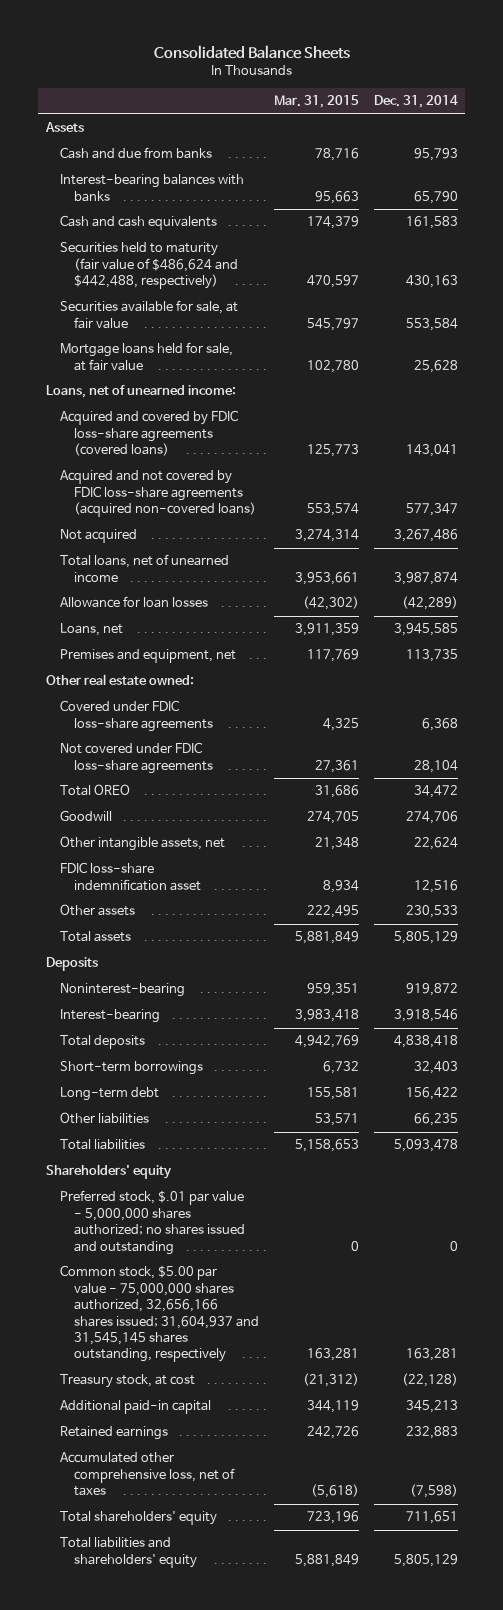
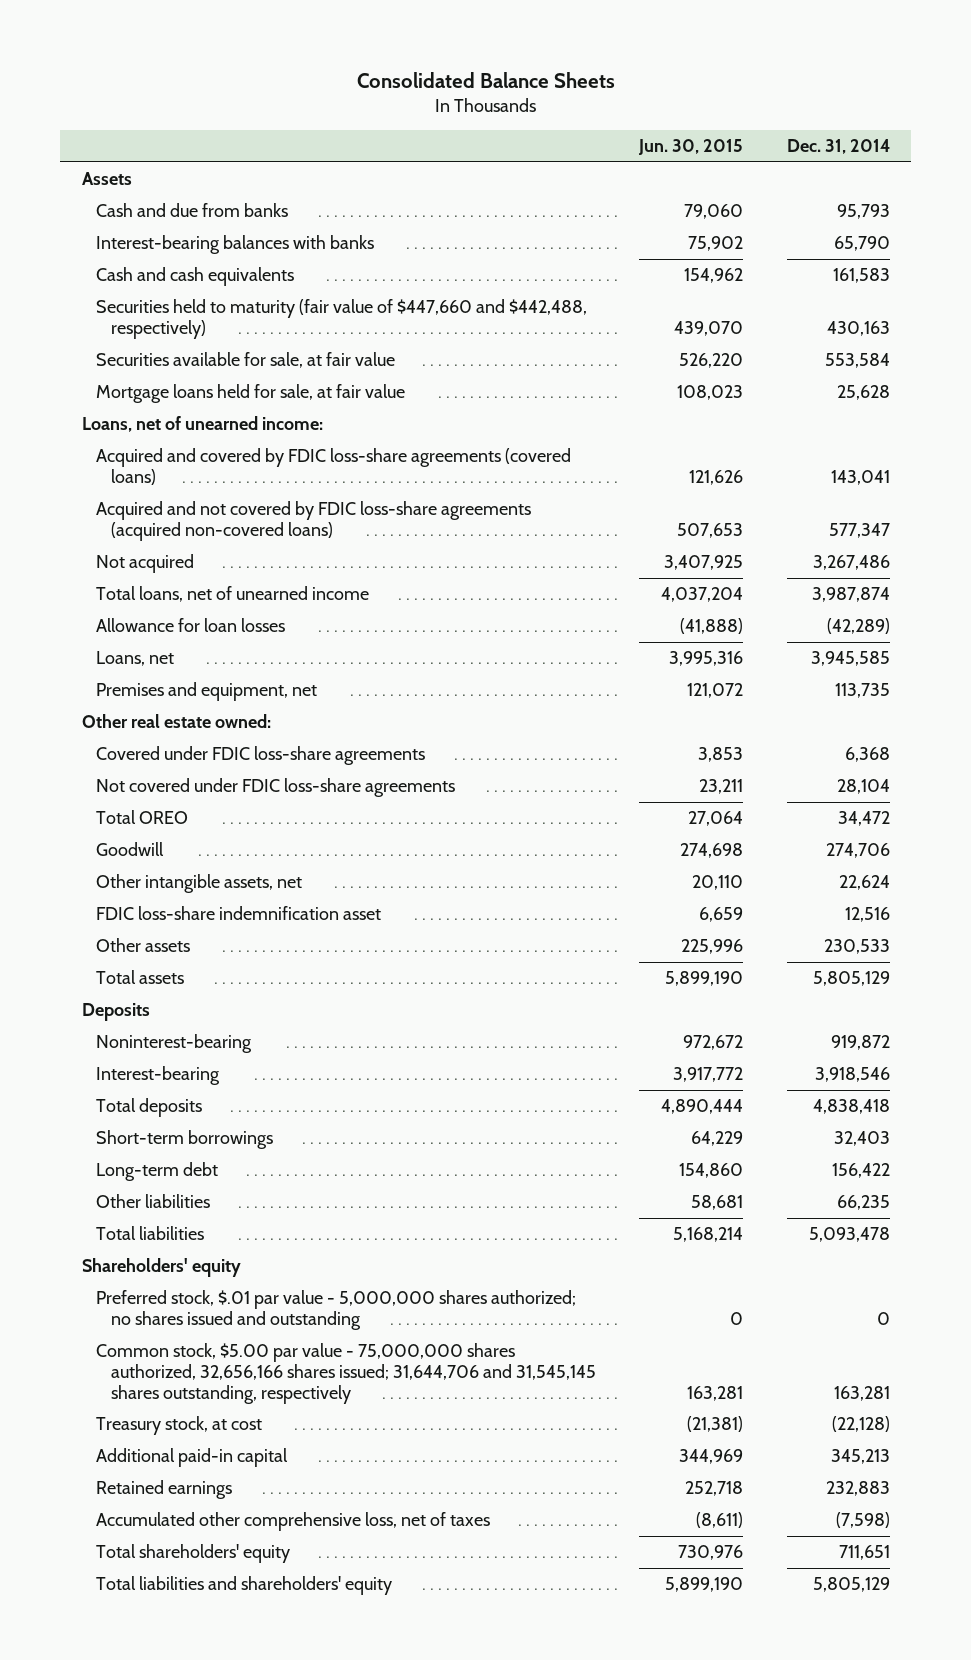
[273,95,359,109] Mar. 31, 2015 -> none
none -> [638,138,744,155] Jun. 30, 2015
[59,242,239,290] Securities held to maturity (fair value of $486,624 and $442,488, respectively) -> [96,299,588,339] Securities held to maturity (fair value of $447,660 and $442,488, respectively)
[59,1265,260,1363] Common stock, $5.00 par value - 75,000,000 shares authorized, 32,656,166 shares issued; 31,604,937 and 31,545,145 shares outstanding, respectively -> [96,1343,597,1404] Common stock, $5.00 par value - 75,000,000 shares authorized, 32,656,166 shares issued; 31,644,706 and 31,545,145 shares outstanding, respectively

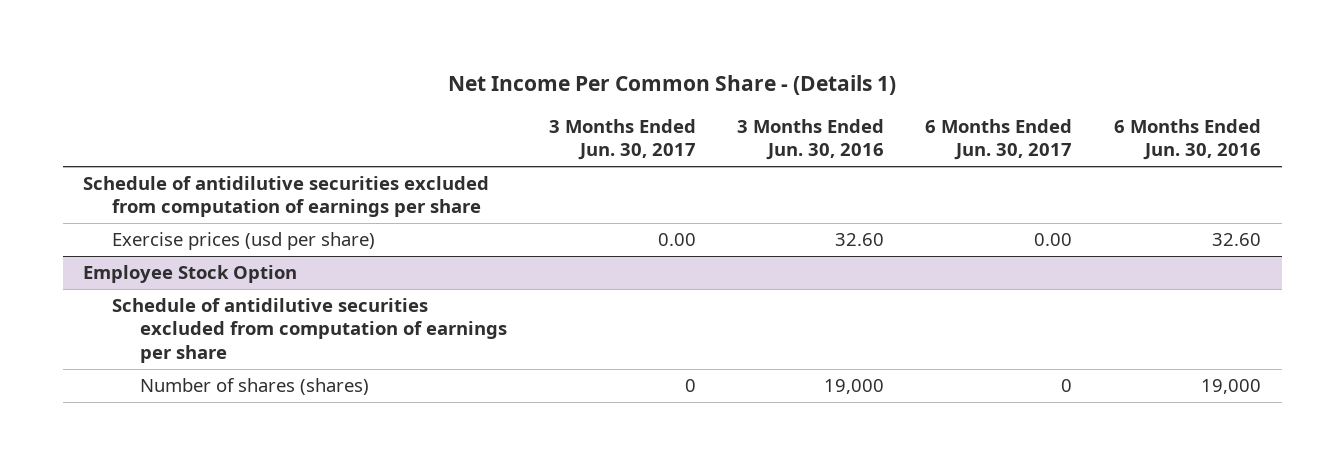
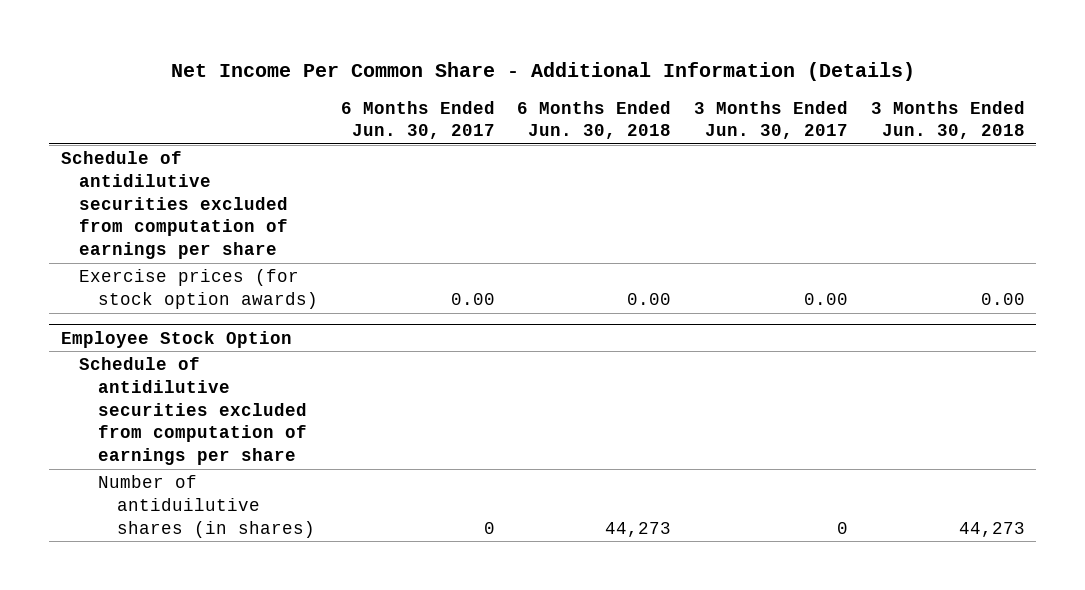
[448,75,897,96] Net Income Per Common Share - (Details 1) -> [170,61,915,81] Net Income Per Common Share - Additional Information (Details)
[737,119,885,161] 3 Months Ended Jun. 30, 2016 -> none
[1113,119,1261,161] 6 Months Ended Jun. 30, 2016 -> none
none -> [517,100,672,140] 6 Months Ended Jun. 30, 2018
none -> [870,100,1025,140] 3 Months Ended Jun. 30, 2018
[111,232,375,251] Exercise prices (usd per share) -> [79,269,318,309] Exercise prices (for stock option awards)
[140,378,370,396] Number of shares (shares) -> [97,475,315,538] Number of antiduilutive shares (in shares)

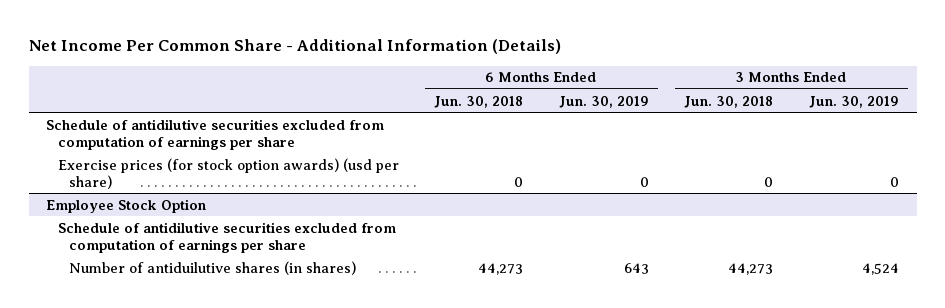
[340,100,495,140] 6 Months Ended Jun. 30, 2017 -> none
[693,100,848,140] 3 Months Ended Jun. 30, 2017 -> none
none -> [558,95,649,108] Jun. 30, 2019
none -> [808,95,899,108] Jun. 30, 2019
[79,269,318,309] Exercise prices (for stock option awards) -> [57,157,399,189] Exercise prices (for stock option awards) (usd per share)
[627,292,672,305] 0.00 -> [514,176,524,187] 0
[980,292,1025,305] 0.00 -> [764,176,774,187] 0

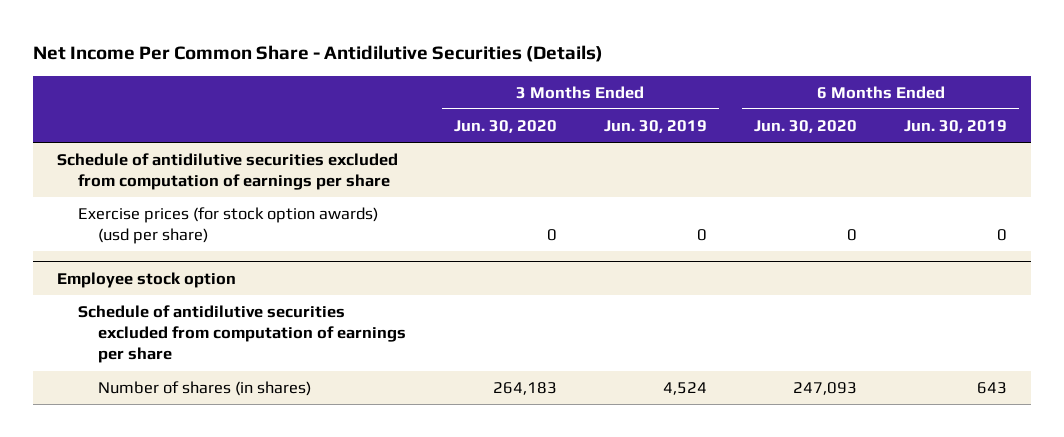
[28,39,561,55] Net Income Per Common Share - Additional Information (Details) -> [33,45,604,63] Net Income Per Common Share - Antidilutive Securities (Details)
[434,95,524,108] Jun. 30, 2018 -> none
[684,95,774,108] Jun. 30, 2018 -> none
none -> [453,119,557,133] Jun. 30, 2020
none -> [754,119,858,133] Jun. 30, 2020
[46,198,207,213] Employee Stock Option -> [57,271,237,288] Employee stock option
[68,260,356,275] Number of antiduilutive shares (in shares) -> [98,380,312,396] Number of shares (in shares)

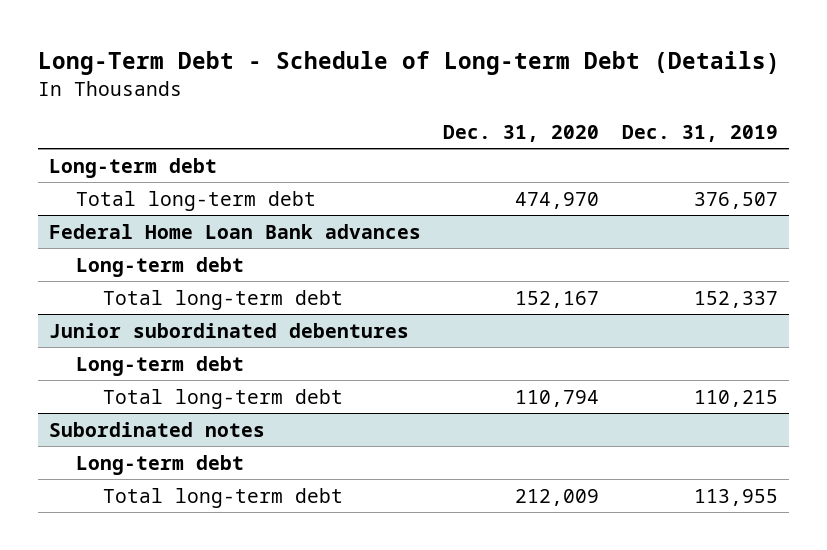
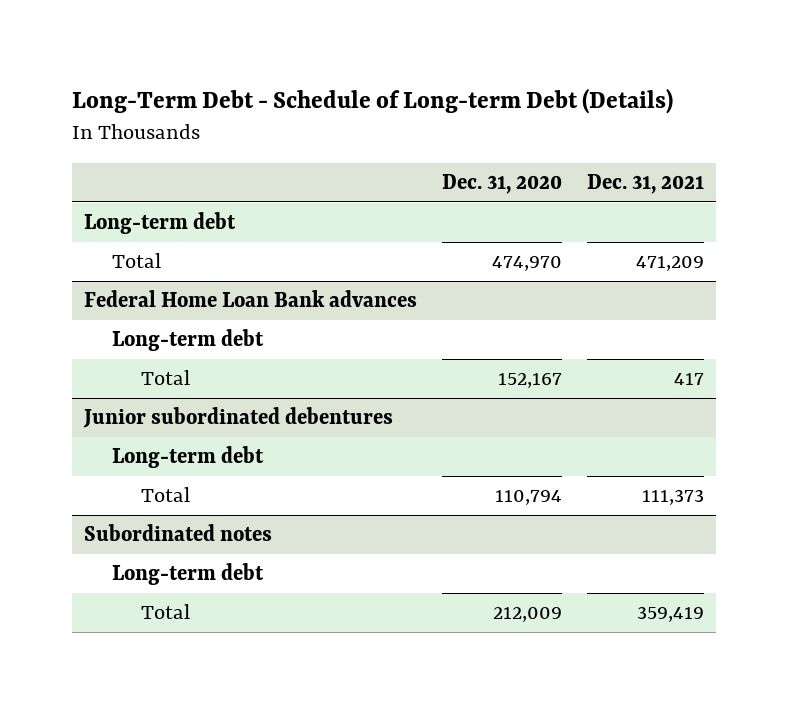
[621,124,778,142] Dec. 31, 2019 -> none
none -> [586,173,704,194] Dec. 31, 2021
[76,190,317,211] Total long-term debt -> [112,253,162,269] Total
[103,289,344,310] Total long-term debt -> [140,370,190,386] Total
[103,388,344,409] Total long-term debt -> [140,487,190,503] Total
[103,487,344,508] Total long-term debt -> [140,604,190,620] Total

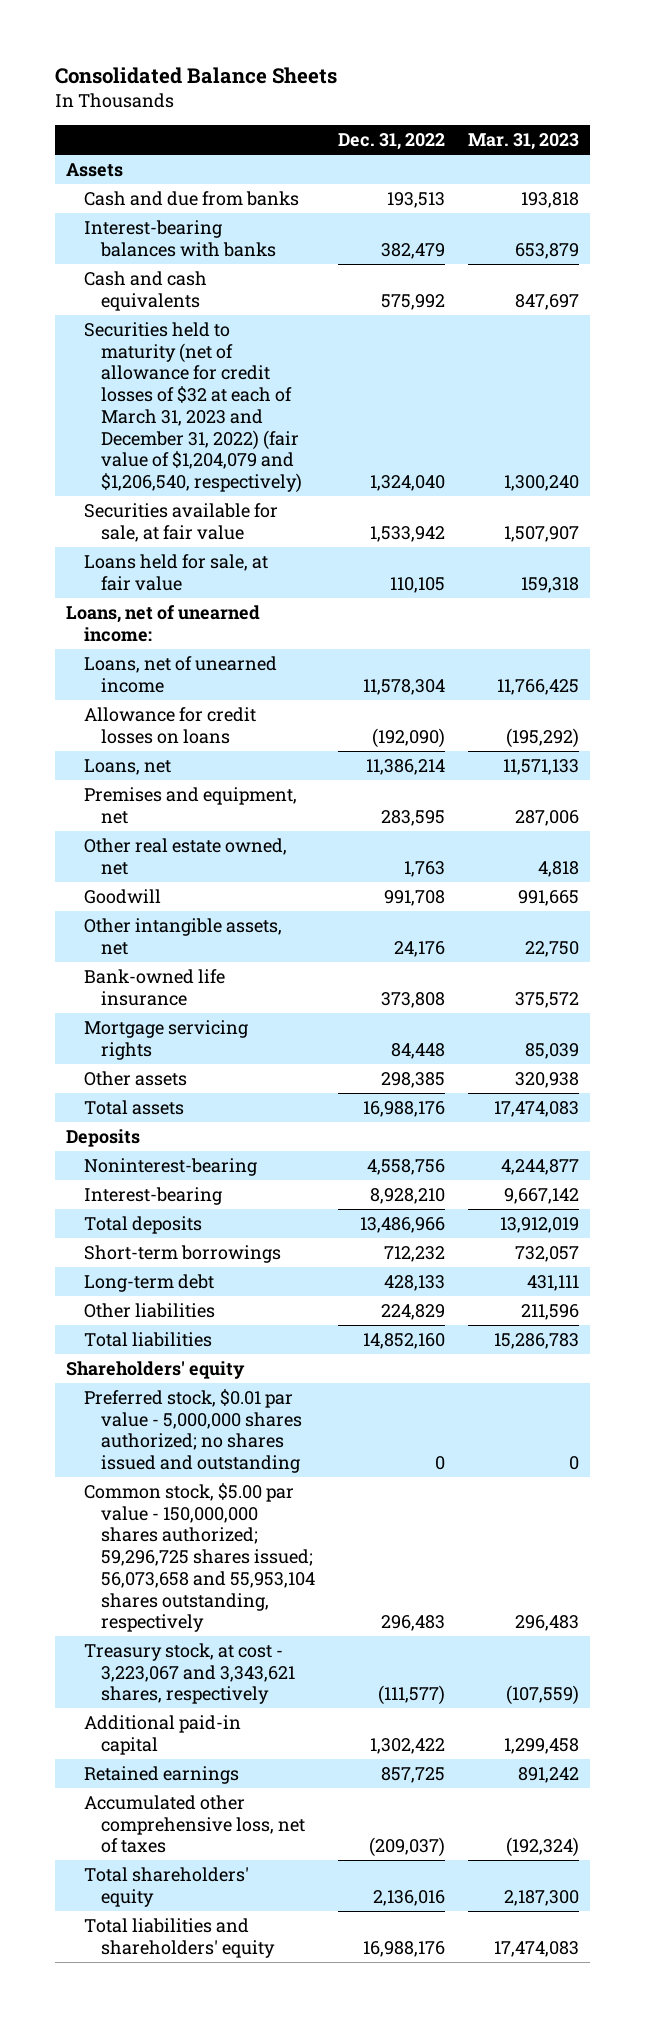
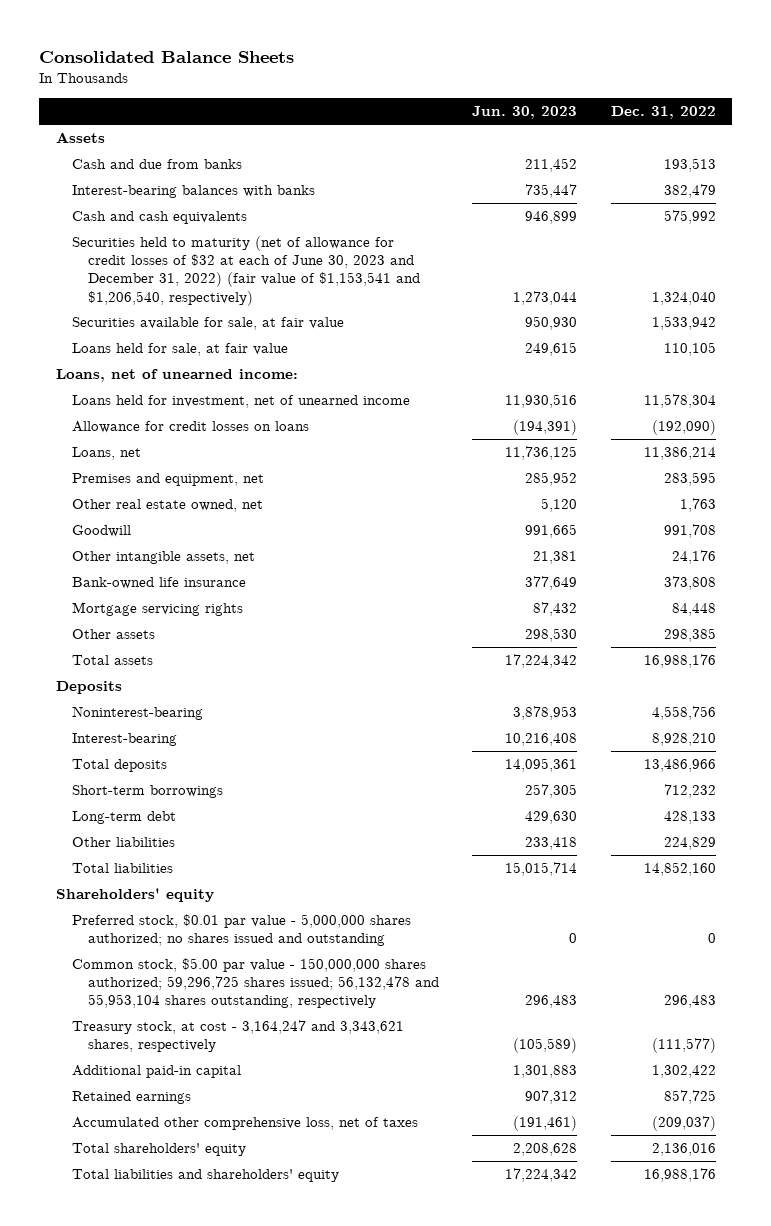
[467,133,579,151] Mar. 31, 2023 -> none
none -> [472,106,578,120] Jun. 30, 2023
[83,321,303,494] Securities held to maturity (net of allowance for credit losses of $32 at each of March 31, 2023 and December 31, 2022) (fair value of $1,204,079 and $1,206,540, respectively) -> [71,236,420,306] Securities held to maturity (net of allowance for credit losses of $32 at each of June 30, 2023 and December 31, 2022) (fair value of $1,153,541 and $1,206,540, respectively)
[83,655,277,693] Loans, net of unearned income -> [71,395,410,409] Loans held for investment, net of unearned income
[83,1482,316,1633] Common stock, $5.00 par value - 150,000,000 shares authorized; 59,296,725 shares issued; 56,073,658 and 55,953,104 shares outstanding, respectively -> [71,958,439,1009] Common stock, $5.00 par value - 150,000,000 shares authorized; 59,296,725 shares issued; 56,132,478 and 55,953,104 shares outstanding, respectively
[83,1642,296,1705] Treasury stock, at cost - 3,223,067 and 3,343,621 shares, respectively -> [71,1020,404,1053] Treasury stock, at cost - 3,164,247 and 3,343,621 shares, respectively

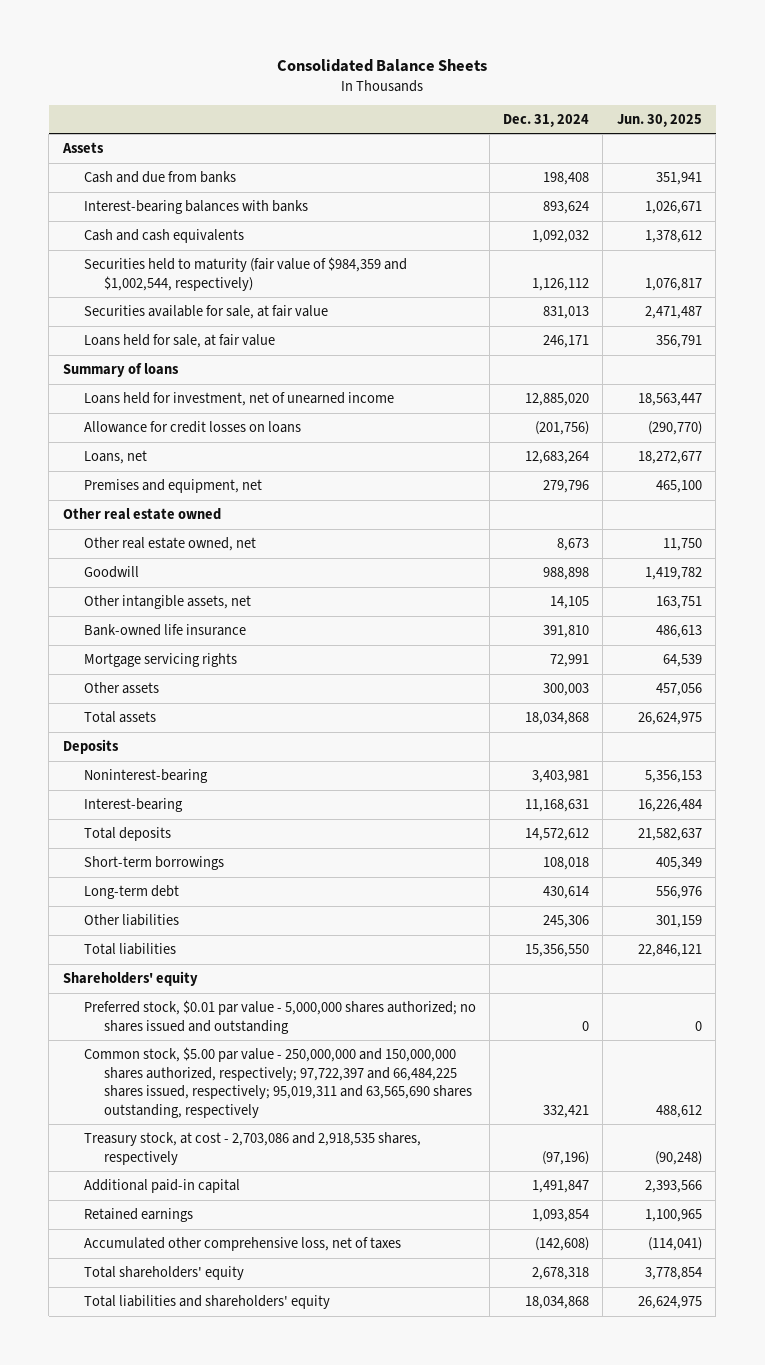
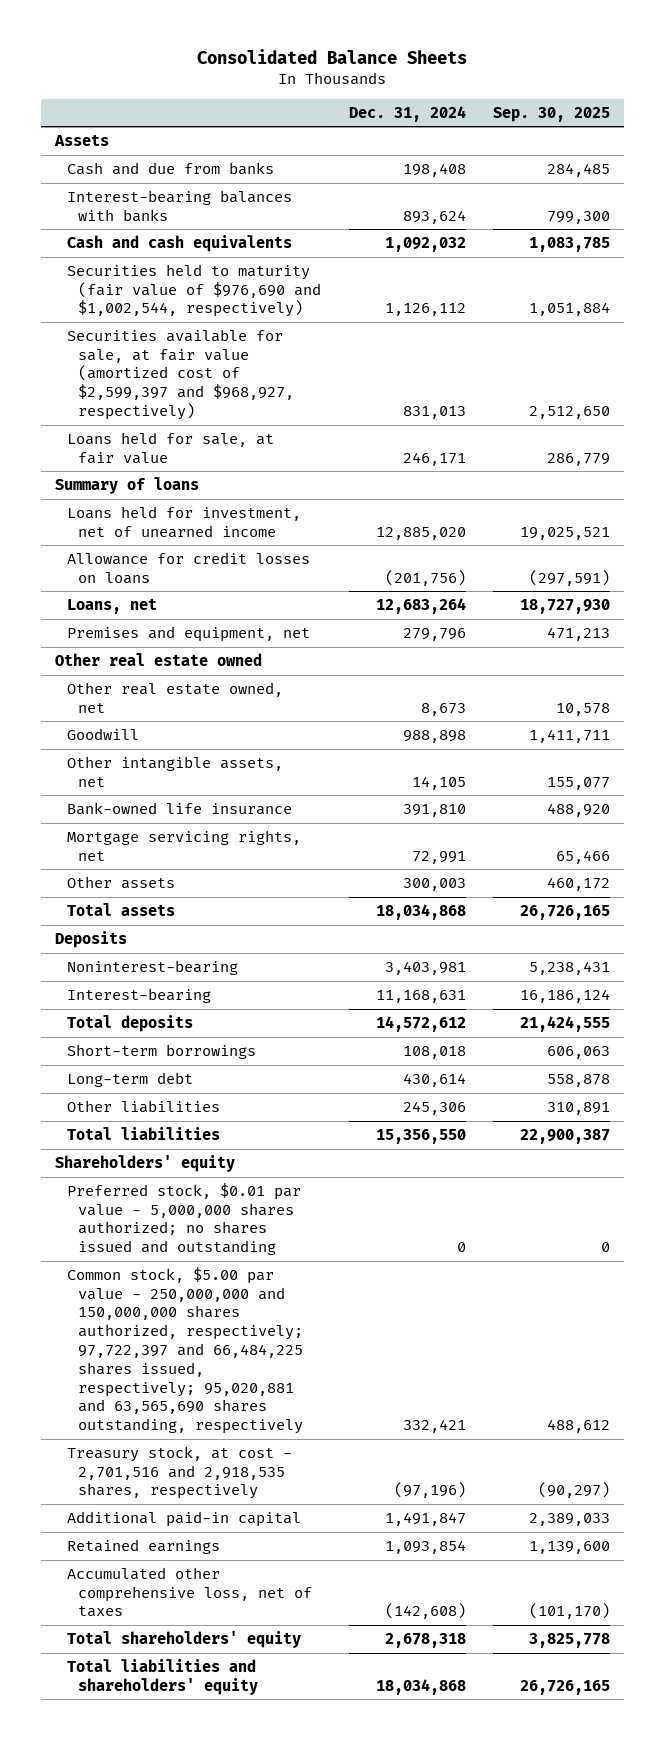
[616,113,702,127] Jun. 30, 2025 -> none
none -> [493,106,611,122] Sep. 30, 2025
[83,256,407,291] Securities held to maturity (fair value of $984,359 and $1,002,544, respectively) -> [66,263,322,318] Securities held to maturity (fair value of $976,690 and $1,002,544, respectively)
[83,304,328,319] Securities available for sale, at fair value -> [66,328,295,421] Securities available for sale, at fair value (amortized cost of $2,599,397 and $968,927, respectively)
[83,652,237,667] Mortgage servicing rights -> [66,829,301,861] Mortgage servicing rights, net
[83,1046,473,1118] Common stock, $5.00 par value - 250,000,000 and 150,000,000 shares authorized, respectively; 97,722,397 and 66,484,225 shares issued, respectively; 95,019,311 and 63,565,690 shares outstanding, respectively -> [66,1266,304,1435] Common stock, $5.00 par value - 250,000,000 and 150,000,000 shares authorized, respectively; 97,722,397 and 66,484,225 shares issued, respectively; 95,020,881 and 63,565,690 shares outstanding, respectively
[83,1131,421,1165] Treasury stock, at cost - 2,703,086 and 2,918,535 shares, respectively -> [66,1445,292,1500] Treasury stock, at cost - 2,701,516 and 2,918,535 shares, respectively

